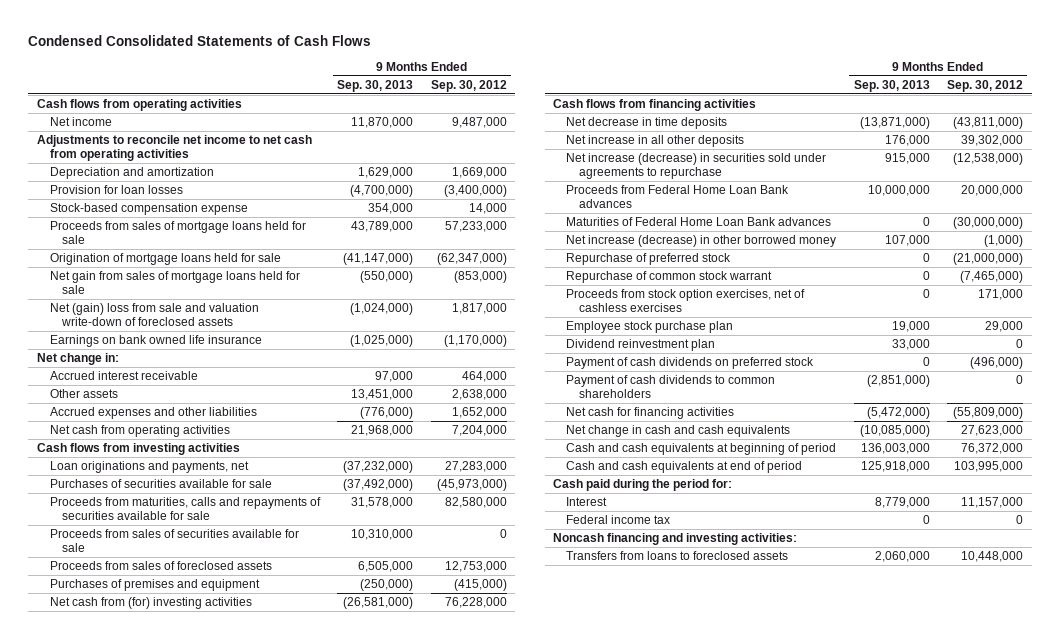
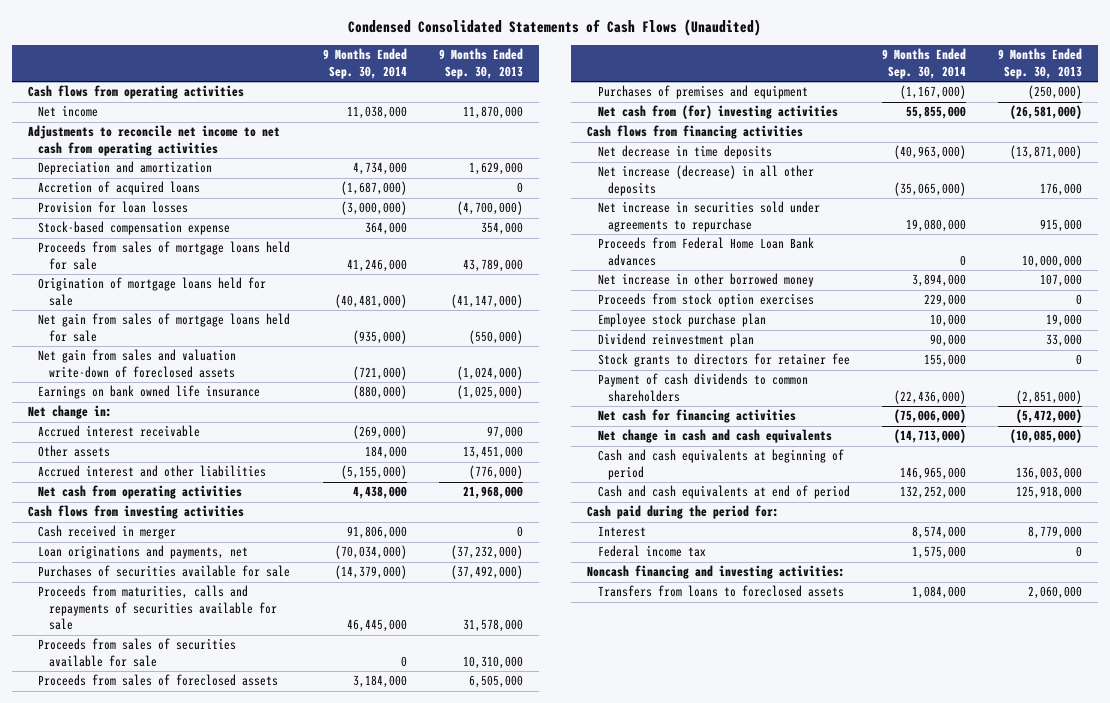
[28,35,372,47] Condensed Consolidated Statements of Cash Flows -> [347,18,761,36] Condensed Consolidated Statements of Cash Flows (Unaudited)
[430,79,507,92] Sep. 30, 2012 -> none
none -> [322,48,407,79] 9 Months Ended Sep. 30, 2014
none -> [38,181,201,196] Accretion of acquired loans
[49,302,259,327] Net (gain) loss from sale and valuation write-down of foreclosed assets -> [38,349,237,378] Net gain from sales and valuation write-down of foreclosed assets
[49,406,257,419] Accrued expenses and other liabilities -> [38,465,267,478] Accrued interest and other liabilities
none -> [38,525,177,540] Cash received in merger
[566,134,745,147] Net increase in all other deposits -> [597,165,814,196] Net increase (decrease) in all other deposits
[566,152,827,180] Net increase (decrease) in securities sold under agreements to repurchase -> [597,201,820,232] Net increase in securities sold under agreements to repurchase
[566,216,832,226] Maturities of Federal Home Loan Bank advances -> none
[566,252,732,265] Repurchase of preferred stock -> none
[566,270,773,283] Repurchase of common stock warrant -> none
[566,234,837,247] Net increase (decrease) in other borrowed money -> [597,273,814,288] Net increase in other borrowed money
[566,288,806,313] Proceeds from stock option exercises, net of cashless exercises -> [597,293,814,308] Proceeds from stock option exercises
[566,356,815,369] Payment of cash dividends on preferred stock -> none
none -> [597,353,850,368] Stock grants to directors for retainer fee

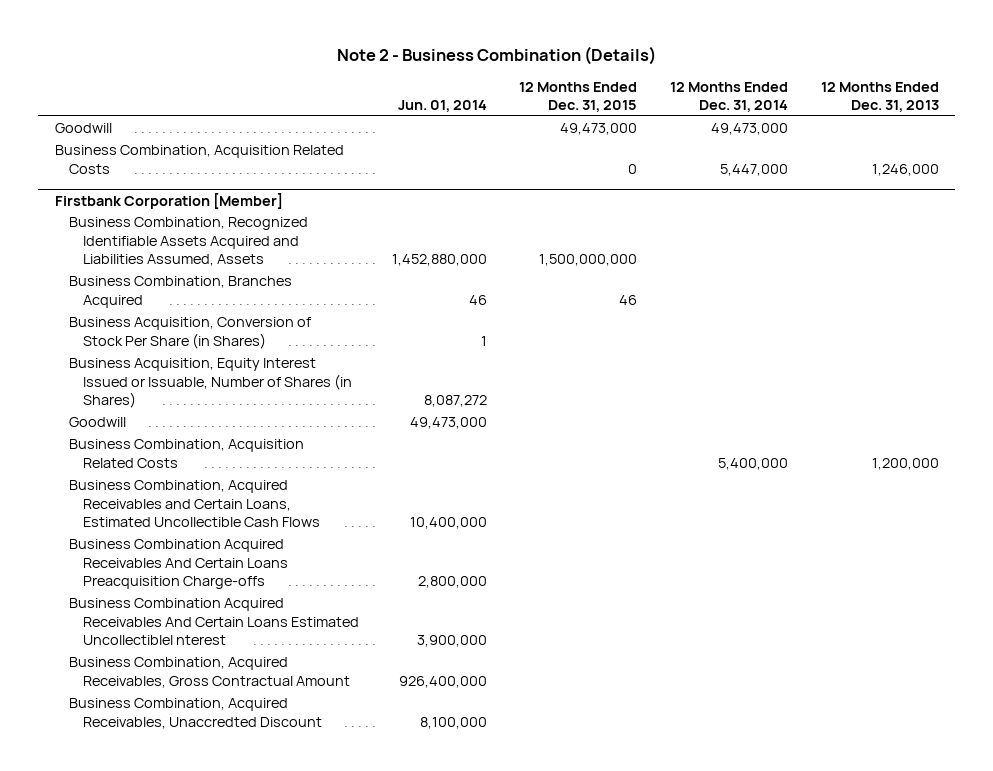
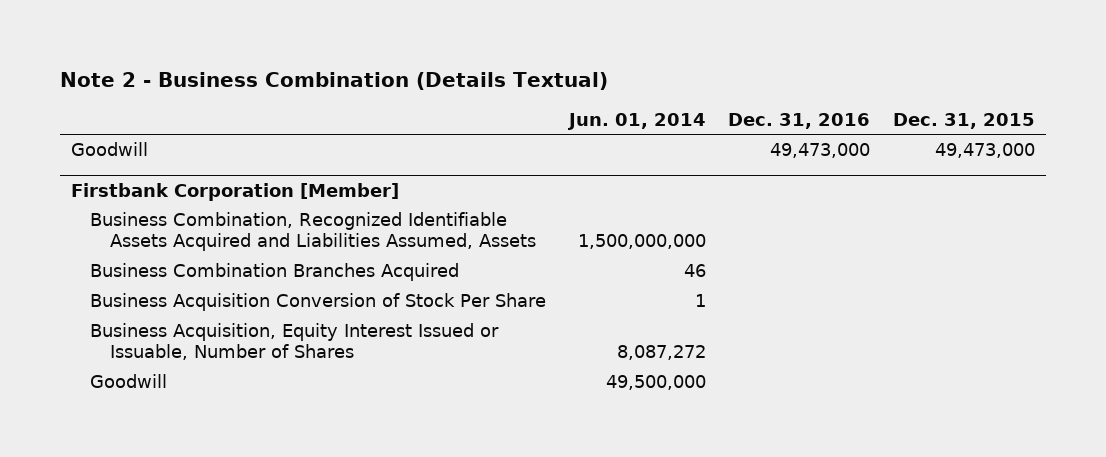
[336,45,656,65] Note 2 - Business Combination (Details) -> [60,72,609,91] Note 2 - Business Combination (Details Textual)
[519,81,638,112] 12 Months Ended Dec. 31, 2015 -> none
[670,81,789,112] 12 Months Ended Dec. 31, 2014 -> none
[820,81,939,112] 12 Months Ended Dec. 31, 2013 -> none
none -> [728,112,871,129] Dec. 31, 2016
none -> [892,112,1035,129] Dec. 31, 2015
[54,145,344,174] Business Combination, Acquisition Related Costs -> none
[68,439,304,468] Business Combination, Acquisition Related Costs -> none
[68,480,321,527] Business Combination, Acquired Receivables and Certain Loans, Estimated Uncollectible Cash Flows -> none
[68,539,289,589] Business Combination Acquired Receivables And Certain Loans Preacquisition Charge-offs -> none
[68,598,360,645] Business Combination Acquired Receivables And Certain Loans Estimated UncollectibleI nterest -> none
[68,657,351,688] Business Combination, Acquired Receivables, Gross Contractual Amount -> none
[68,698,323,729] Business Combination, Acquired Receivables, Unaccredted Discount -> none
[391,253,487,266] 1,452,880,000 -> [577,234,706,250] 1,500,000,000
[68,276,292,308] Business Combination, Branches Acquired -> [90,263,460,282] Business Combination Branches Acquired
[68,317,311,349] Business Acquisition, Conversion of Stock Per Share (in Shares) -> [90,293,547,312] Business Acquisition Conversion of Stock Per Share
[68,358,353,408] Business Acquisition, Equity Interest Issued or Issuable, Number of Shares (in Shares) -> [90,323,500,361] Business Acquisition, Equity Interest Issued or Issuable, Number of Shares
[409,417,487,430] 49,473,000 -> [605,375,706,391] 49,500,000

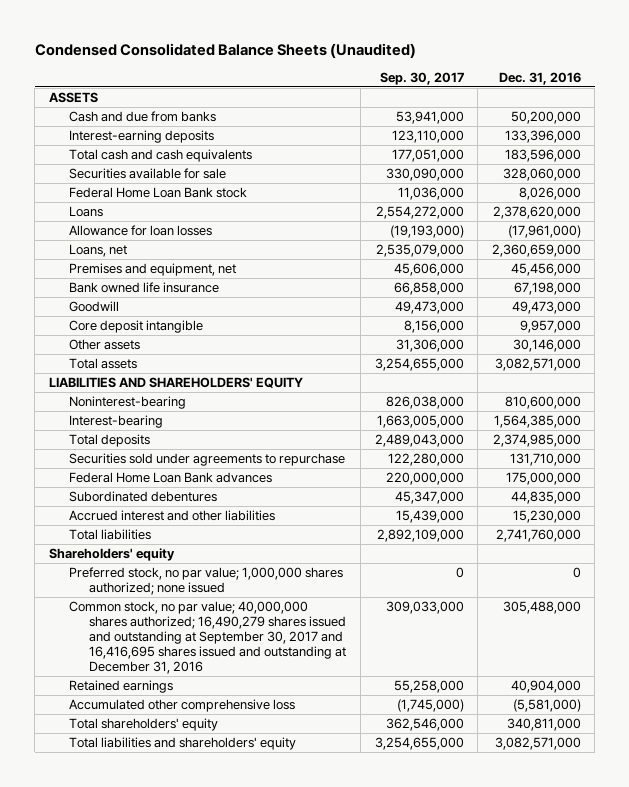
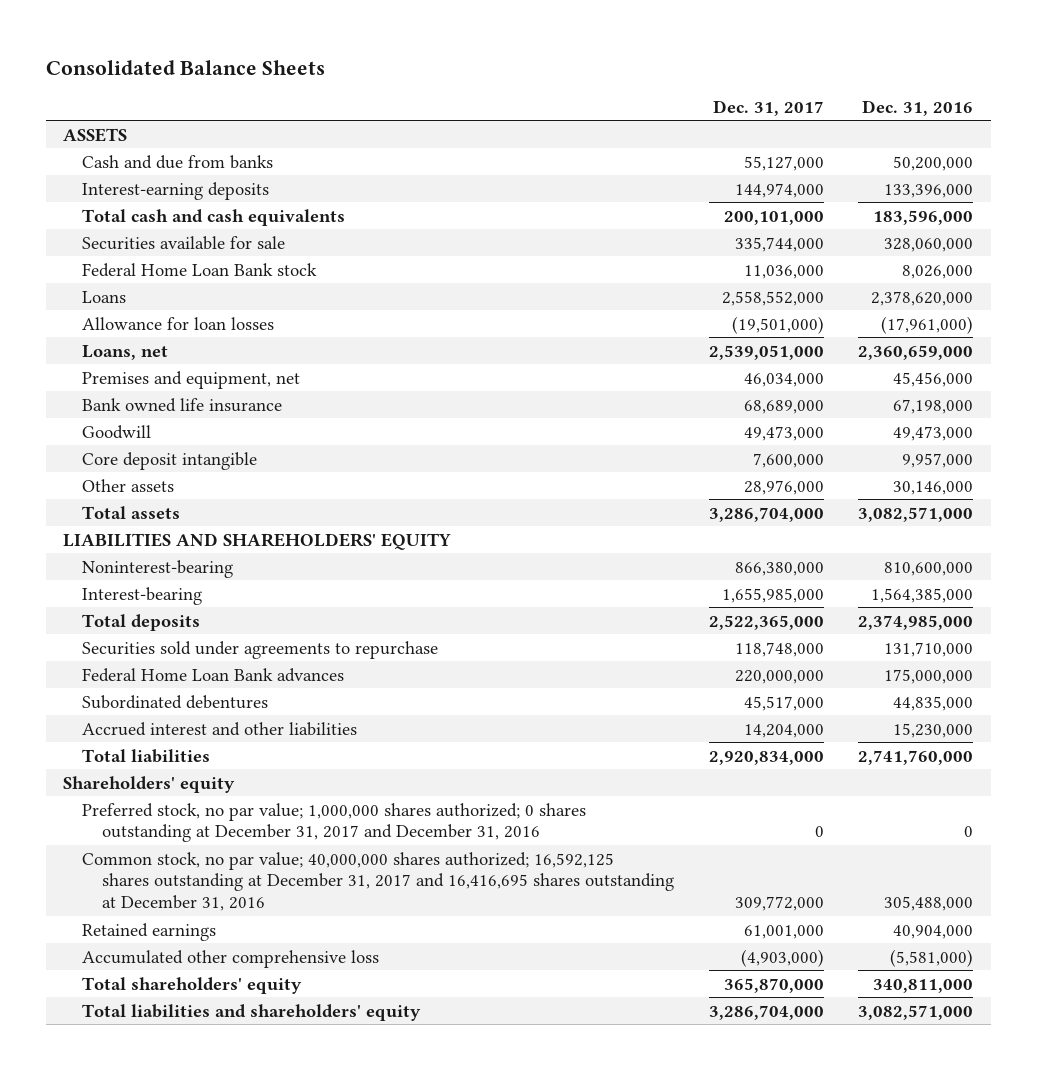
[34,42,416,58] Condensed Consolidated Balance Sheets (Unaudited) -> [45,59,325,75] Consolidated Balance Sheets
[379,71,464,85] Sep. 30, 2017 -> none
none -> [712,99,824,116] Dec. 31, 2017
[69,567,344,596] Preferred stock, no par value; 1,000,000 shares authorized; none issued -> [82,802,587,843] Preferred stock, no par value; 1,000,000 shares authorized; 0 shares outstanding at December 31, 2017 and December 31, 2016
[69,601,347,674] Common stock, no par value; 40,000,000 shares authorized; 16,490,279 shares issued and outstanding at September 30, 2017 and 16,416,695 shares issued and outstanding at December 31, 2016 -> [82,851,674,912] Common stock, no par value; 40,000,000 shares authorized; 16,592,125 shares outstanding at December 31, 2017 and 16,416,695 shares outstanding at December 31, 2016

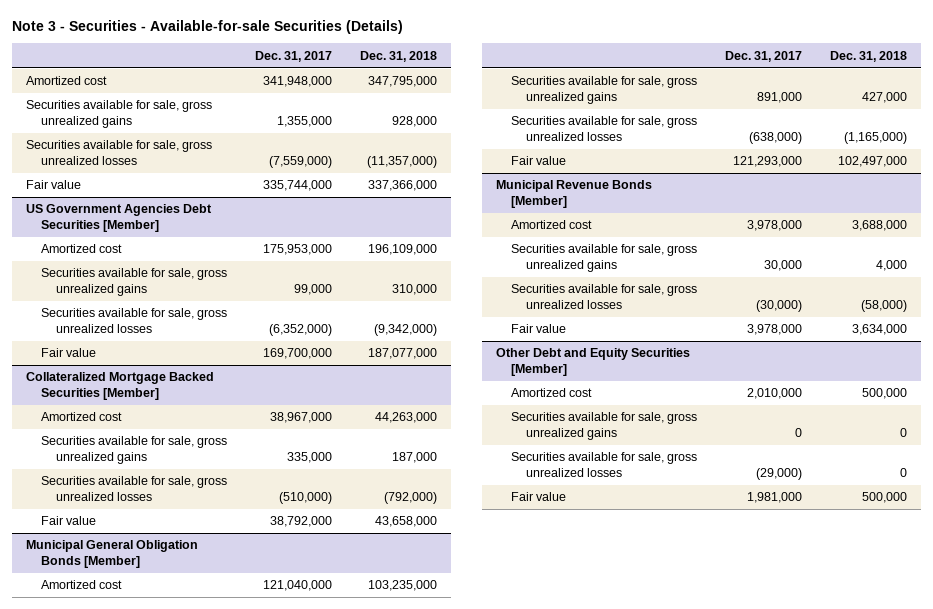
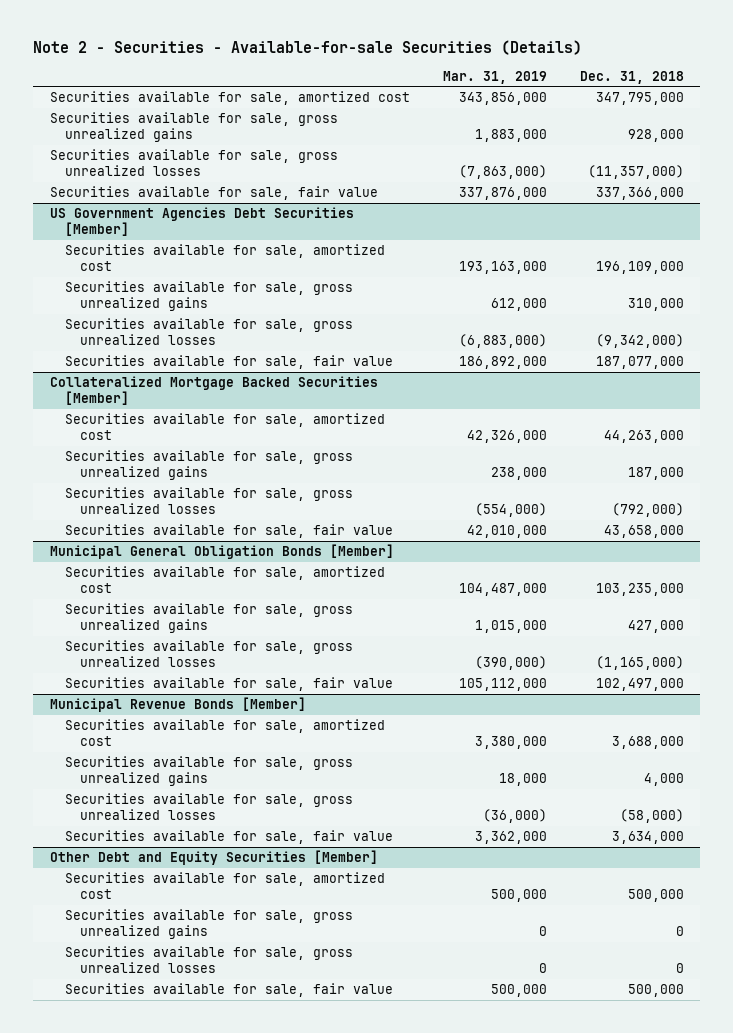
[11,19,403,34] Note 3 - Securities - Available-for-sale Securities (Details) -> [33,39,583,55] Note 2 - Securities - Available-for-sale Securities (Details)
[254,50,332,62] Dec. 31, 2017 -> none
none -> [442,70,547,84] Mar. 31, 2019
[25,76,107,86] Amortized cost -> [49,90,410,105] Securities available for sale, amortized cost
[25,180,81,190] Fair value -> [49,185,378,200] Securities available for sale, fair value
[41,244,123,254] Amortized cost -> [64,243,385,272] Securities available for sale, amortized cost
[41,348,97,358] Fair value -> [64,354,393,369] Securities available for sale, fair value
[41,412,123,422] Amortized cost -> [64,412,385,441] Securities available for sale, amortized cost
[41,516,97,526] Fair value -> [64,523,393,538] Securities available for sale, fair value
[41,580,123,590] Amortized cost -> [64,565,385,594] Securities available for sale, amortized cost
[510,156,566,166] Fair value -> [64,676,393,691] Securities available for sale, fair value
[510,220,592,230] Amortized cost -> [64,718,385,747] Securities available for sale, amortized cost
[510,324,566,334] Fair value -> [64,829,393,844] Securities available for sale, fair value
[510,388,592,398] Amortized cost -> [64,871,385,900] Securities available for sale, amortized cost
[510,492,566,502] Fair value -> [64,982,393,997] Securities available for sale, fair value

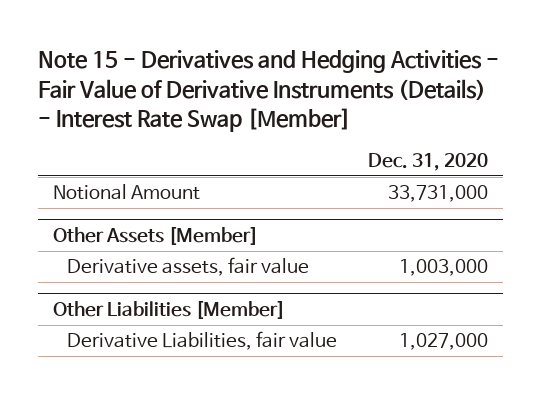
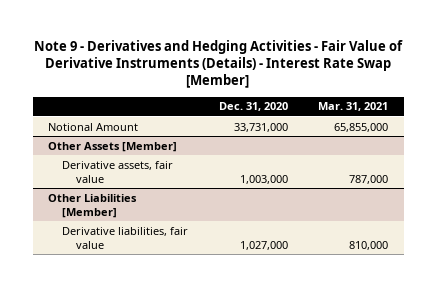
[38,50,500,132] Note 15 - Derivatives and Hedging Activities - Fair Value of Derivative Instruments (Details) - Interest Rate Swap [Member] -> [34,39,404,89] Note 9 - Derivatives and Hedging Activities - Fair Value of Derivative Instruments (Details) - Interest Rate Swap [Member]
none -> [318,102,389,112] Mar. 31, 2021
[67,331,338,351] Derivative Liabilities, fair value -> [62,226,189,249] Derivative liabilities, fair value

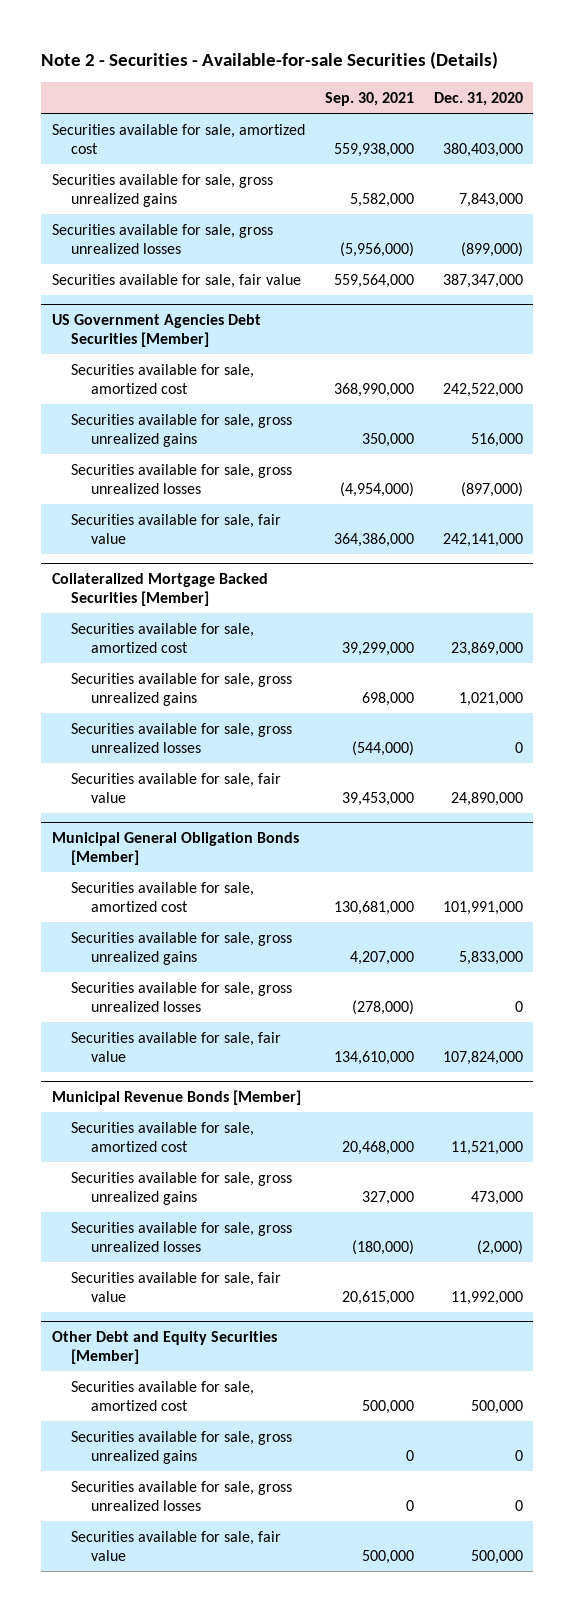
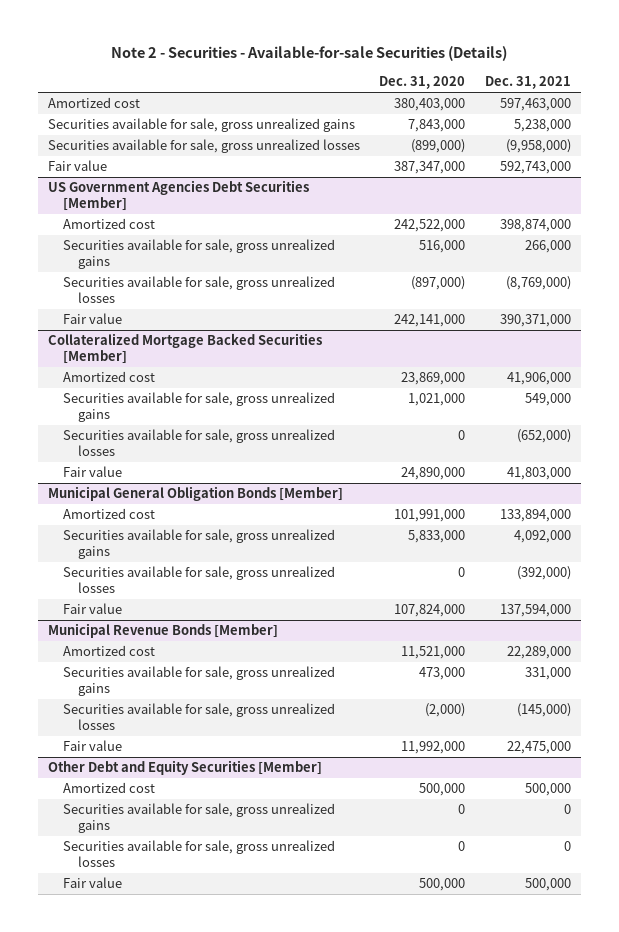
[324,91,414,106] Sep. 30, 2021 -> none
none -> [484,76,571,90] Dec. 31, 2021
[51,123,305,154] Securities available for sale, amortized cost -> [47,97,140,109] Amortized cost
[51,273,301,288] Securities available for sale, fair value -> [47,160,107,172] Fair value
[71,363,255,394] Securities available for sale, amortized cost -> [62,218,155,230] Amortized cost
[71,513,282,544] Securities available for sale, fair value -> [62,313,122,325] Fair value
[71,622,255,653] Securities available for sale, amortized cost -> [62,371,155,383] Amortized cost
[71,772,282,803] Securities available for sale, fair value -> [62,466,122,478] Fair value
[71,881,255,912] Securities available for sale, amortized cost -> [62,508,155,520] Amortized cost
[71,1031,282,1062] Securities available for sale, fair value -> [62,603,122,615] Fair value
[71,1121,255,1152] Securities available for sale, amortized cost -> [62,645,155,657] Amortized cost
[71,1271,282,1302] Securities available for sale, fair value -> [62,740,122,752] Fair value
[71,1380,255,1411] Securities available for sale, amortized cost -> [62,782,155,794] Amortized cost
[71,1530,282,1561] Securities available for sale, fair value -> [62,877,122,889] Fair value

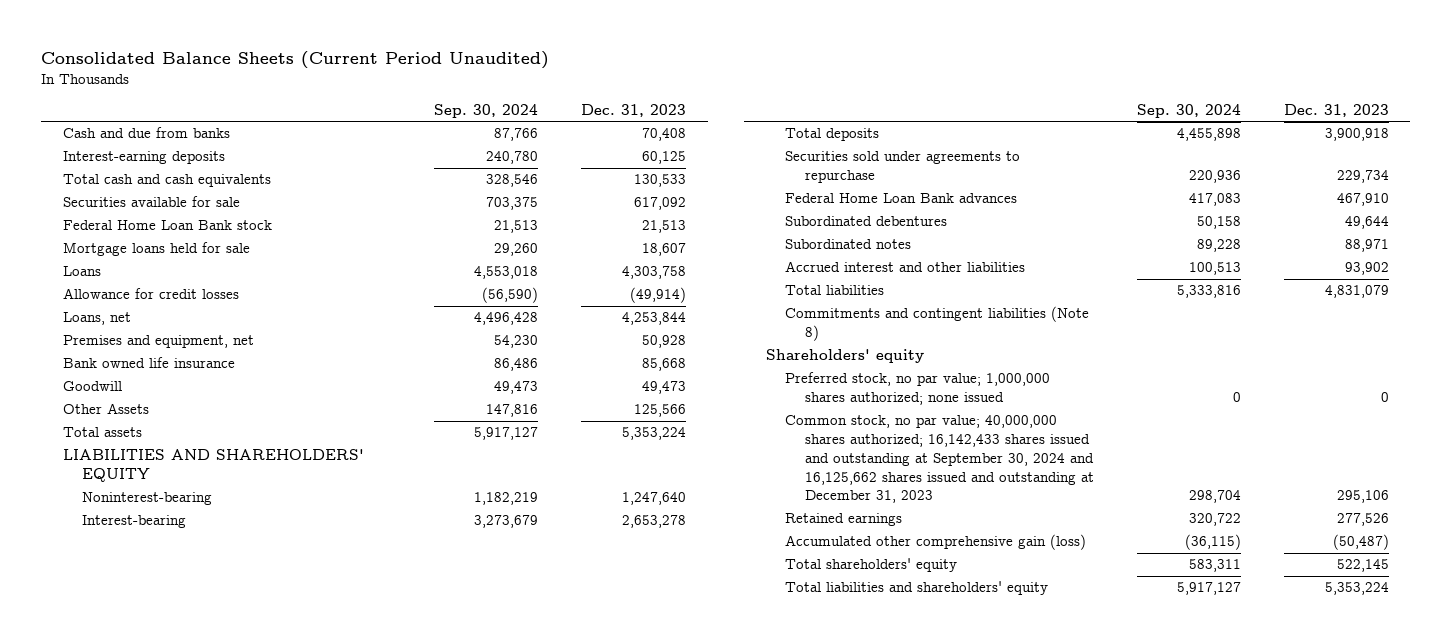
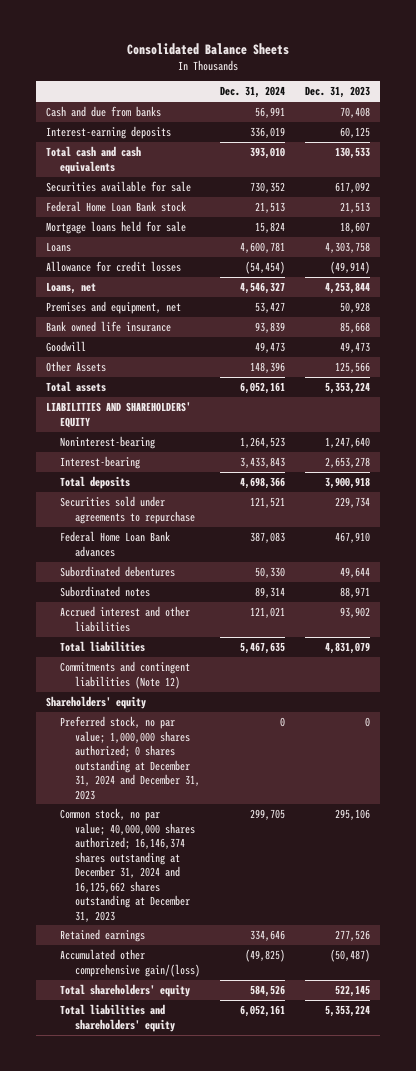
[41,50,550,69] Consolidated Balance Sheets (Current Period Unaudited) -> [127,42,290,55] Consolidated Balance Sheets
[434,103,539,118] Sep. 30, 2024 -> none
none -> [219,86,285,99] Dec. 31, 2024
[785,306,1090,342] Commitments and contingent liabilities (Note 8) -> [60,661,191,689] Commitments and contingent liabilities (Note 12)
[785,372,1051,406] Preferred stock, no par value; 1,000,000 shares authorized; none issued -> [60,716,200,800] Preferred stock, no par value; 1,000,000 shares authorized; 0 shares outstanding at December 31, 2024 and December 31, 2023
[785,415,1094,504] Common stock, no par value; 40,000,000 shares authorized; 16,142,433 shares issued and outstanding at September 30, 2024 and 16,125,662 shares issued and outstanding at December 31, 2023 -> [60,808,195,922] Common stock, no par value; 40,000,000 shares authorized; 16,146,374 shares outstanding at December 31, 2024 and 16,125,662 shares outstanding at December 31, 2023
[785,534,1087,551] Accumulated other comprehensive gain (loss) -> [60,949,200,977] Accumulated other comprehensive gain/(loss)

